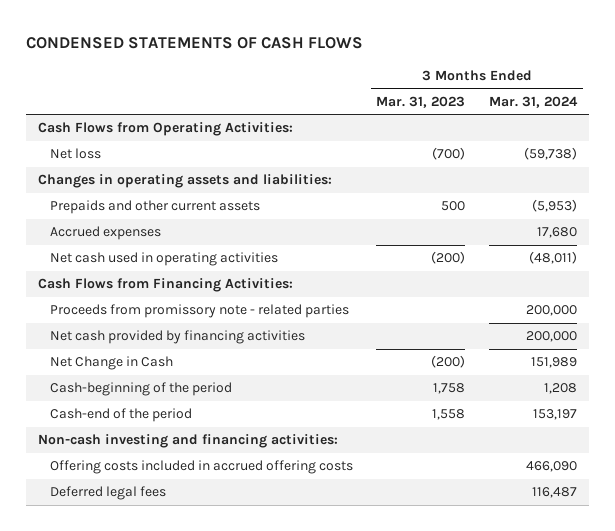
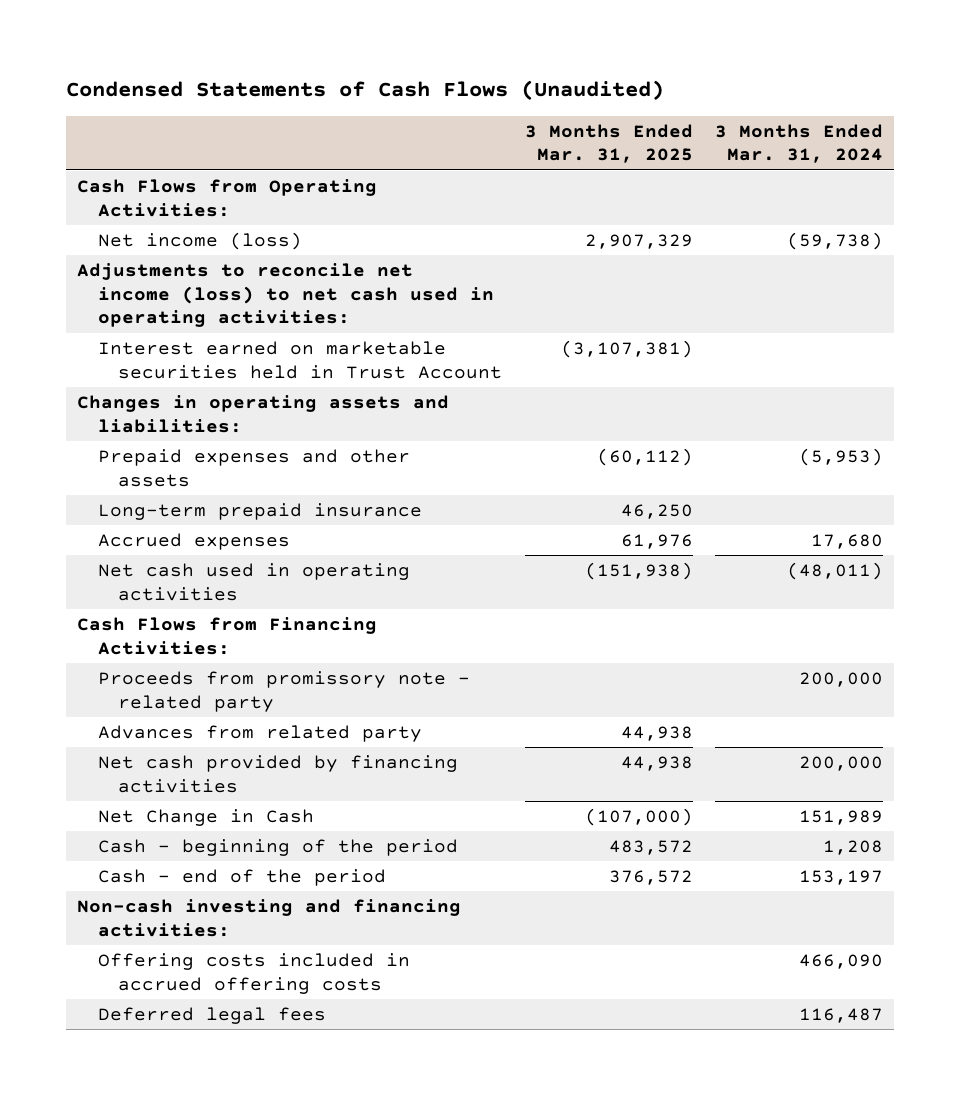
[26,37,364,50] CONDENSED STATEMENTS OF CASH FLOWS -> [65,80,664,101] Condensed Statements of Cash Flows (Unaudited)
[376,95,466,108] Mar. 31, 2023 -> none
none -> [524,123,693,164] 3 Months Ended Mar. 31, 2025
[49,148,101,160] Net loss -> [97,232,302,251] Net income (loss)
none -> [76,263,494,328] Adjustments to reconcile net income (loss) to net cash used in operating activities:
none -> [97,341,503,379] Interest earned on marketable securities held in Trust Account
[49,200,260,215] Prepaids and other current assets -> [97,449,410,487] Prepaid expenses and other assets
none -> [97,503,422,521] Long-term prepaid insurance
[49,304,349,319] Proceeds from promissory note - related parties -> [97,671,470,712] Proceeds from promissory note - related party
none -> [97,725,422,743] Advances from related party
[49,382,232,397] Cash-beginning of the period -> [97,839,458,857] Cash - beginning of the period
[49,408,192,423] Cash-end of the period -> [97,869,386,887] Cash - end of the period

